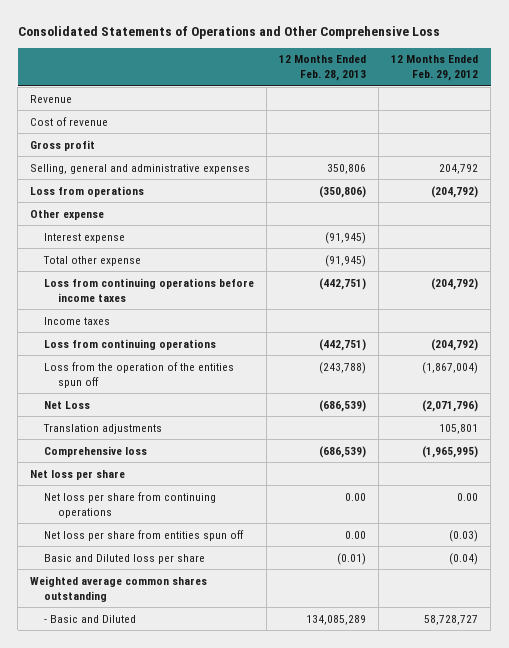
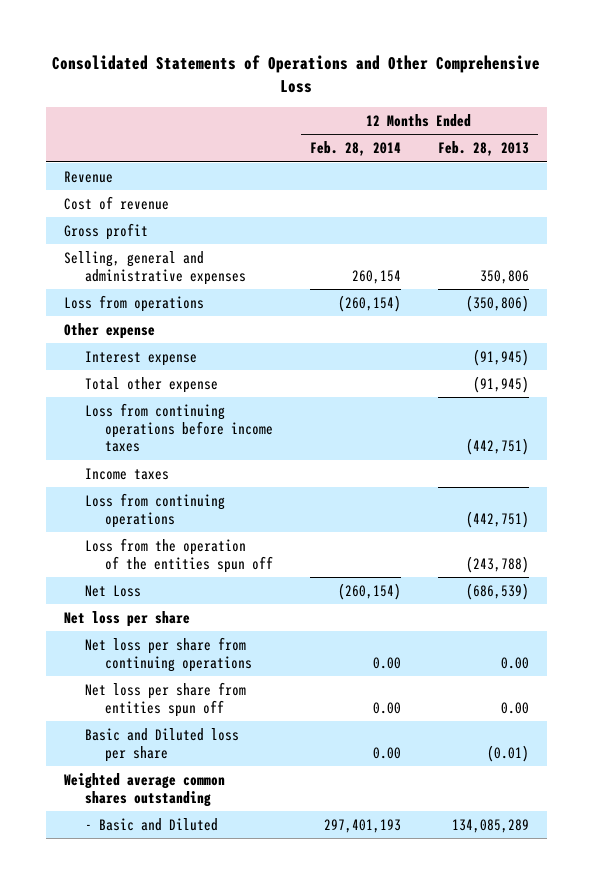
[391,55,479,82] 12 Months Ended Feb. 29, 2012 -> none
none -> [309,141,401,157] Feb. 28, 2014
[43,423,163,434] Translation adjustments -> none
[44,445,148,457] Comprehensive loss -> none

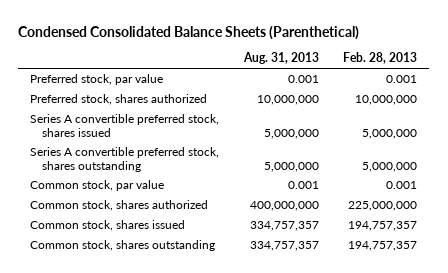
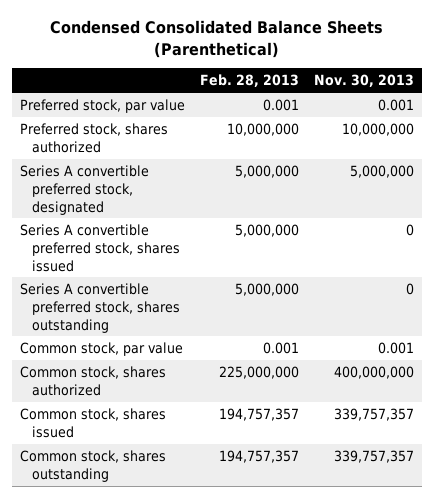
[242,52,319,65] Aug. 31, 2013 -> none
none -> [314,74,415,88] Nov. 30, 2013
none -> [19,164,149,215] Series A convertible preferred stock, designated

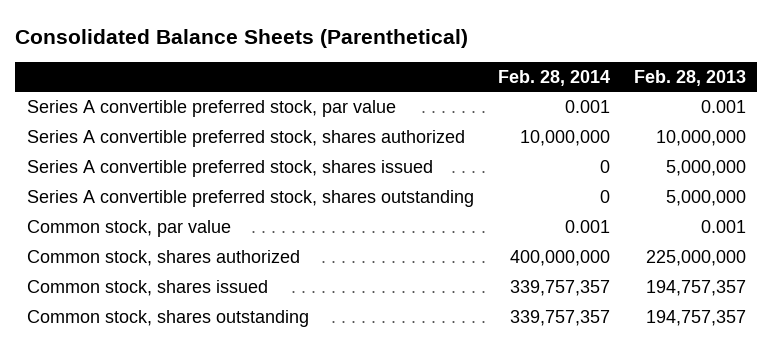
[49,20,383,58] Condensed Consolidated Balance Sheets (Parenthetical) -> [15,28,469,48] Consolidated Balance Sheets (Parenthetical)
[314,74,415,88] Nov. 30, 2013 -> none
none -> [497,69,610,86] Feb. 28, 2014
[19,164,149,215] Series A convertible preferred stock, designated -> none
[19,98,185,113] Preferred stock, par value -> [27,100,397,118] Series A convertible preferred stock, par value
[19,122,168,153] Preferred stock, shares authorized -> [27,130,466,148] Series A convertible preferred stock, shares authorized

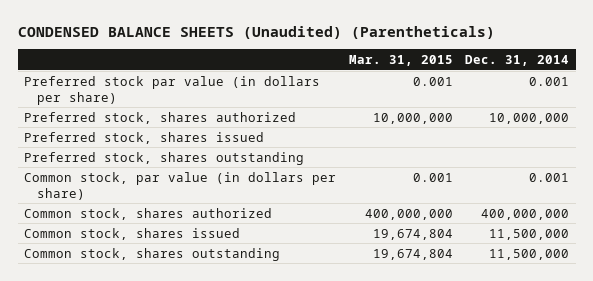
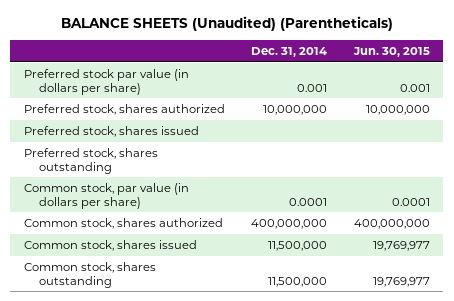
[17,25,495,39] CONDENSED BALANCE SHEETS (Unaudited) (Parentheticals) -> [60,16,393,32] BALANCE SHEETS (Unaudited) (Parentheticals)
[348,54,453,66] Mar. 31, 2015 -> none
none -> [353,46,431,57] Jun. 30, 2015
[529,172,570,182] 0.001 -> [289,197,328,206] 0.0001

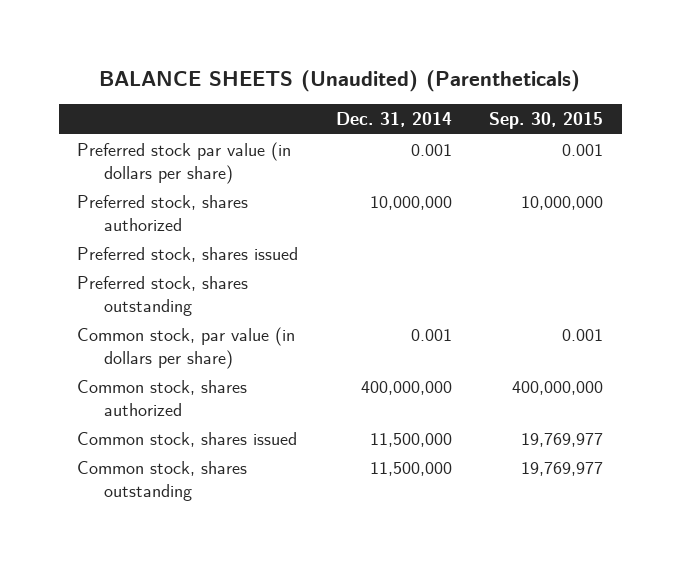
[353,46,431,57] Jun. 30, 2015 -> none
none -> [489,111,604,129] Sep. 30, 2015
[289,197,328,206] 0.0001 -> [410,328,452,341] 0.001

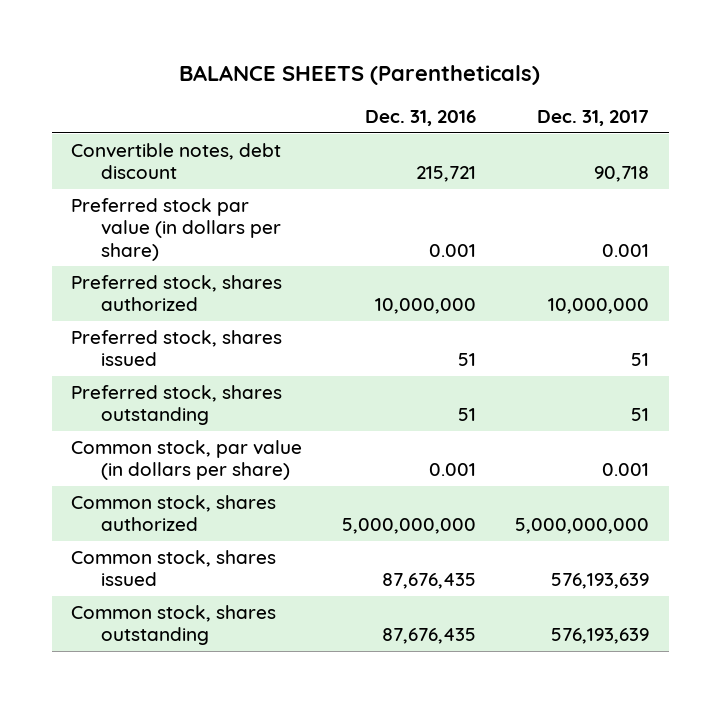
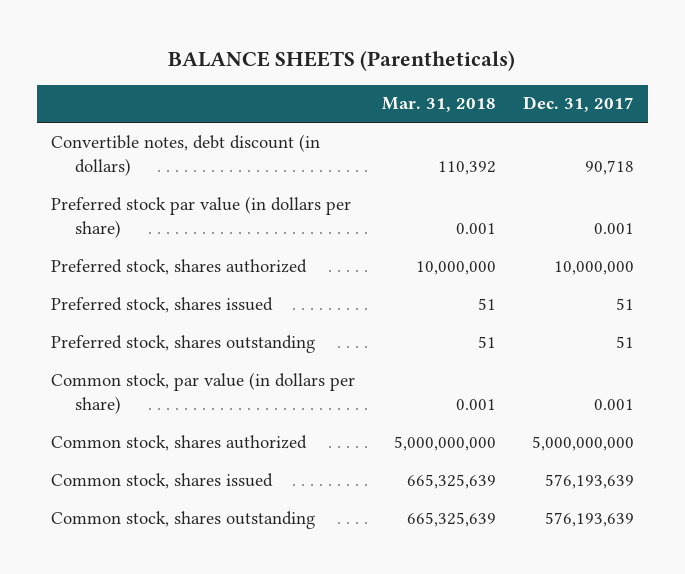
[364,110,476,127] Dec. 31, 2016 -> none
none -> [381,97,496,113] Mar. 31, 2018
[71,143,282,180] Convertible notes, debt discount -> [50,133,320,176] Convertible notes, debt discount (in dollars)

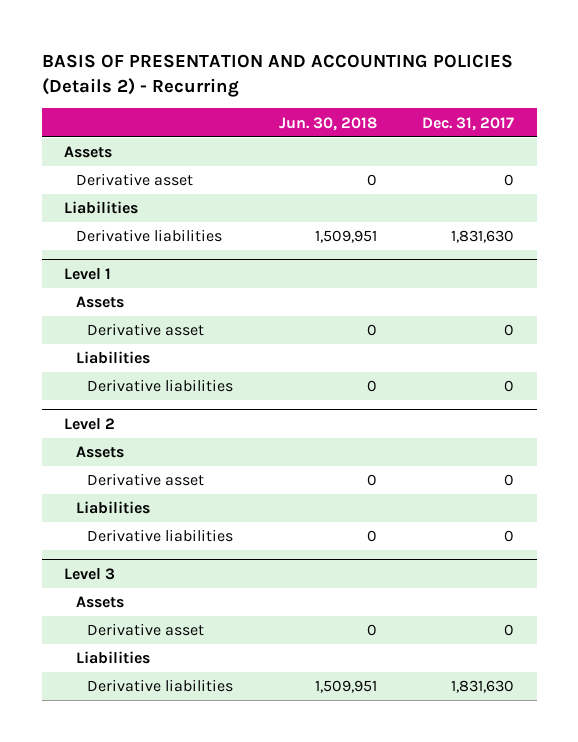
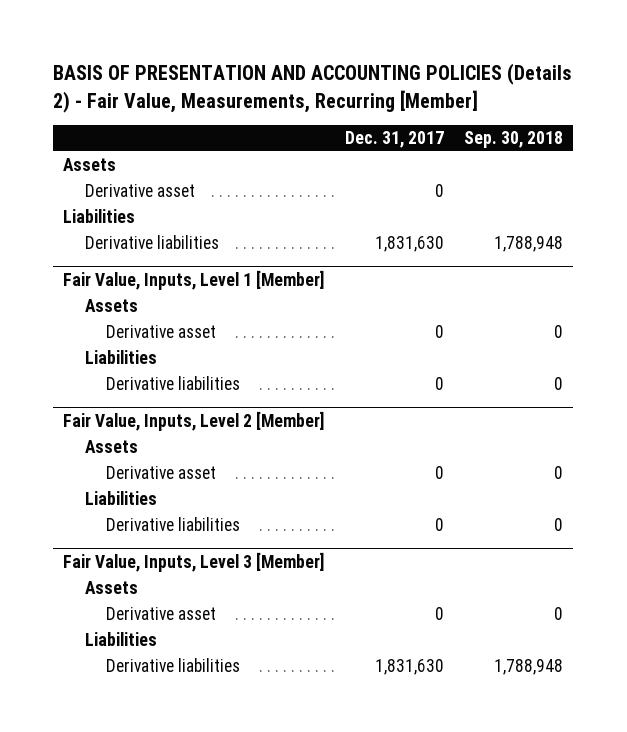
[41,53,513,98] BASIS OF PRESENTATION AND ACCOUNTING POLICIES (Details 2) - Recurring -> [53,63,573,113] BASIS OF PRESENTATION AND ACCOUNTING POLICIES (Details 2) - Fair Value, Measurements, Recurring [Member]
[278,116,377,131] Jun. 30, 2018 -> none
none -> [464,131,564,149] Sep. 30, 2018
[64,267,112,280] Level 1 -> [63,269,325,290] Fair Value, Inputs, Level 1 [Member]
[64,417,116,430] Level 2 -> [63,410,325,431] Fair Value, Inputs, Level 2 [Member]
[64,567,116,580] Level 3 -> [63,551,325,572] Fair Value, Inputs, Level 3 [Member]

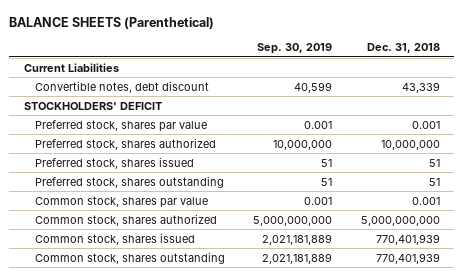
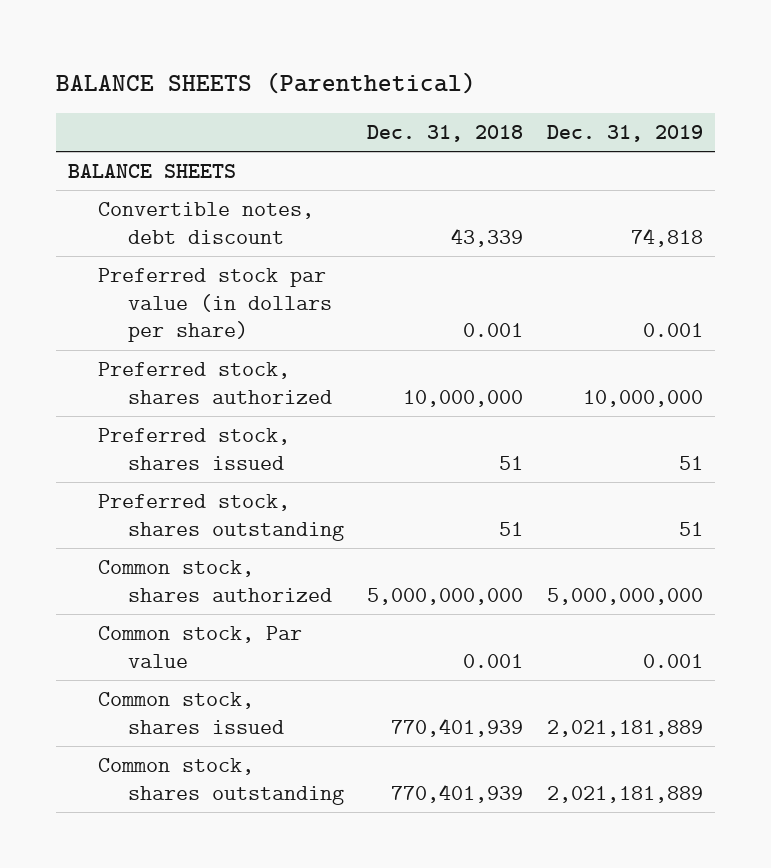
[257,43,333,55] Sep. 30, 2019 -> none
none -> [547,125,704,143] Dec. 31, 2019
[23,62,119,72] Current Liabilities -> none
none -> [68,163,237,178] BALANCE SHEETS
[23,101,162,110] STOCKHOLDERS' DEFICIT -> none
[34,119,207,132] Preferred stock, shares par value -> [97,267,332,343] Preferred stock par value (in dollars per share)
[34,195,208,208] Common stock, shares par value -> none
none -> [97,625,302,668] Common stock, Par value

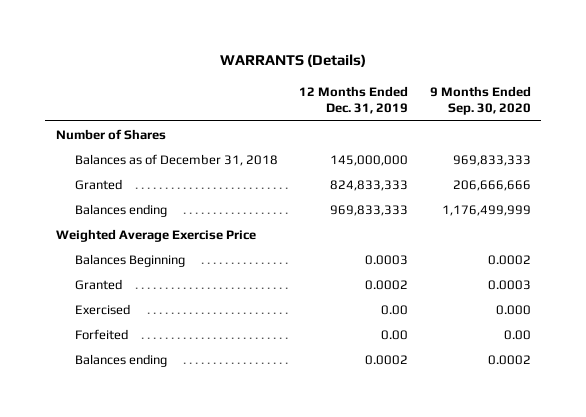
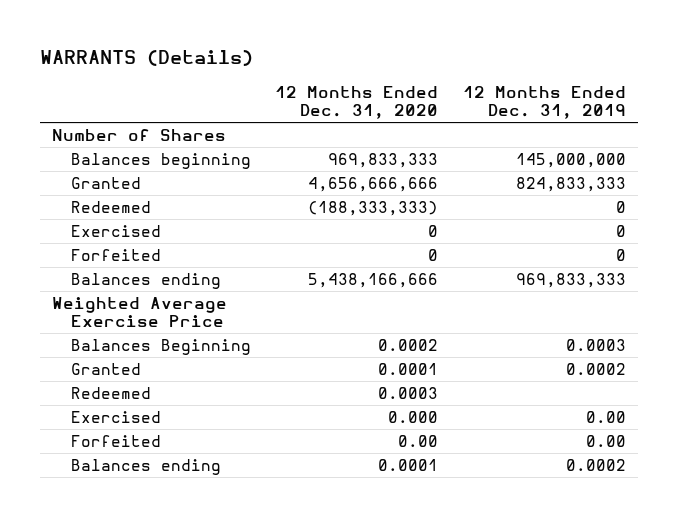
[429,85,531,116] 9 Months Ended Sep. 30, 2020 -> none
none -> [275,85,439,120] 12 Months Ended Dec. 31, 2020
[74,153,278,166] Balances as of December 31, 2018 -> [70,152,251,169] Balances beginning
none -> [70,200,151,213] Redeemed
none -> [70,224,161,237] Exercised
none -> [70,248,161,261] Forfeited
none -> [70,386,151,399] Redeemed

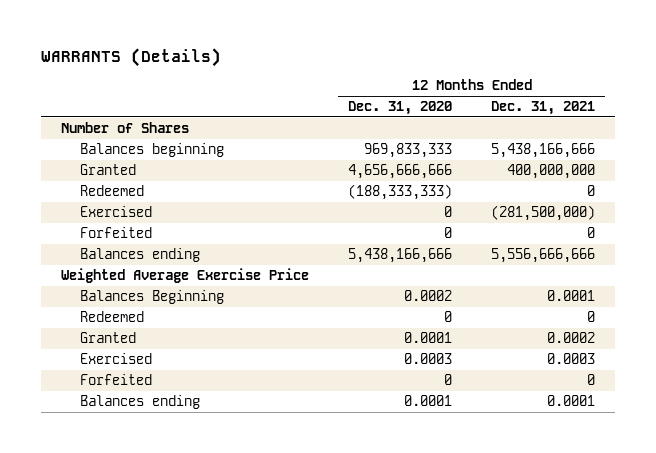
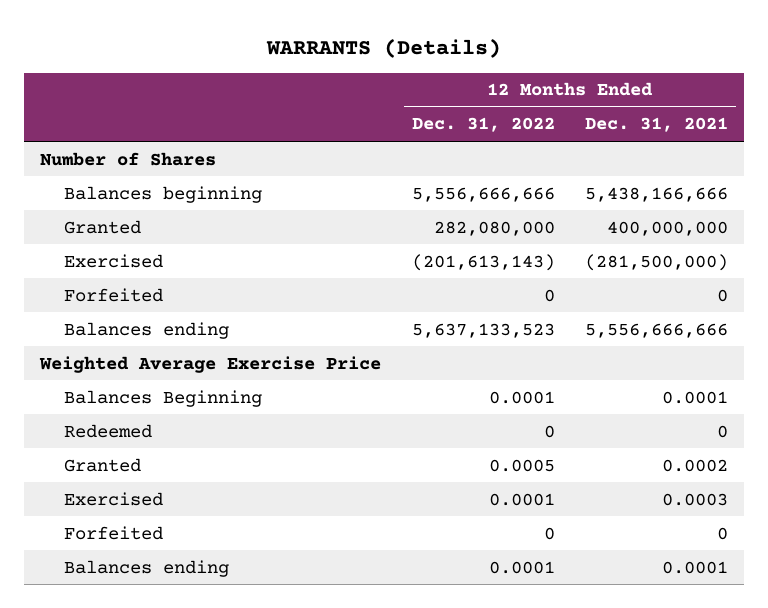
[347,101,452,116] Dec. 31, 2020 -> none
none -> [411,117,555,133] Dec. 31, 2022
[79,185,144,197] Redeemed -> none

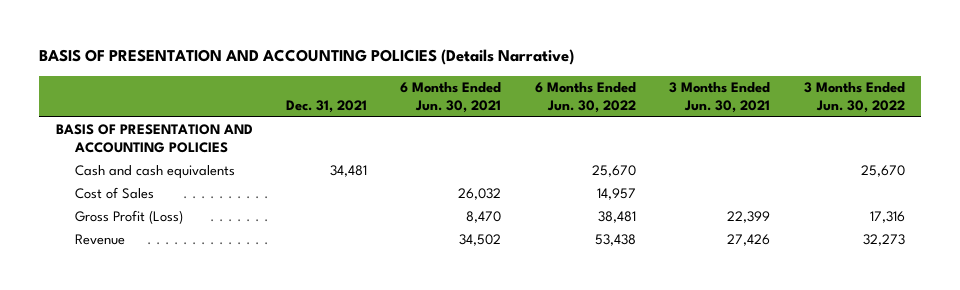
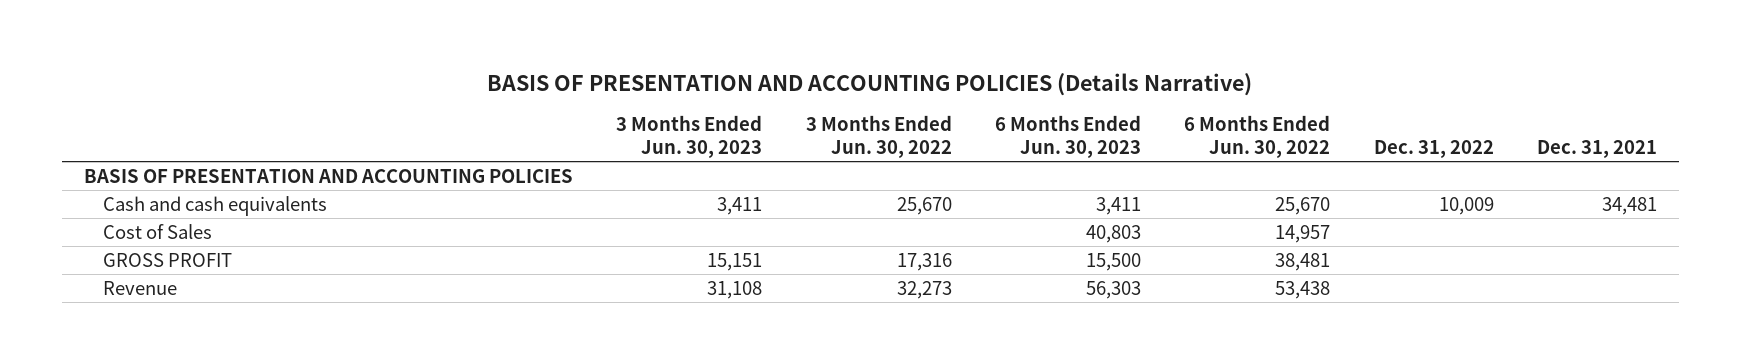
[400,82,502,114] 6 Months Ended Jun. 30, 2021 -> none
[669,82,771,114] 3 Months Ended Jun. 30, 2021 -> none
none -> [616,114,763,158] 3 Months Ended Jun. 30, 2023
none -> [994,114,1141,158] 6 Months Ended Jun. 30, 2023
none -> [1373,139,1494,158] Dec. 31, 2022
[75,210,184,225] Gross Profit (Loss) -> [102,253,232,268] GROSS PROFIT

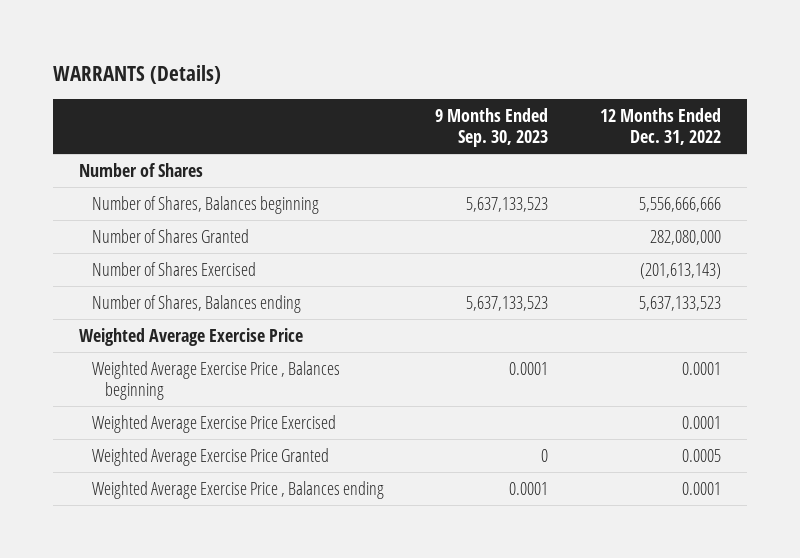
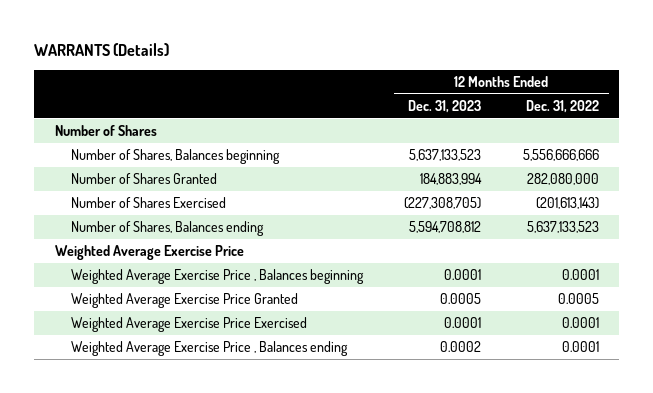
[435,108,549,148] 9 Months Ended Sep. 30, 2023 -> none
none -> [408,99,482,113] Dec. 31, 2023
[91,414,336,433] Weighted Average Exercise Price Exercised -> [70,317,307,333] Weighted Average Exercise Price Exercised

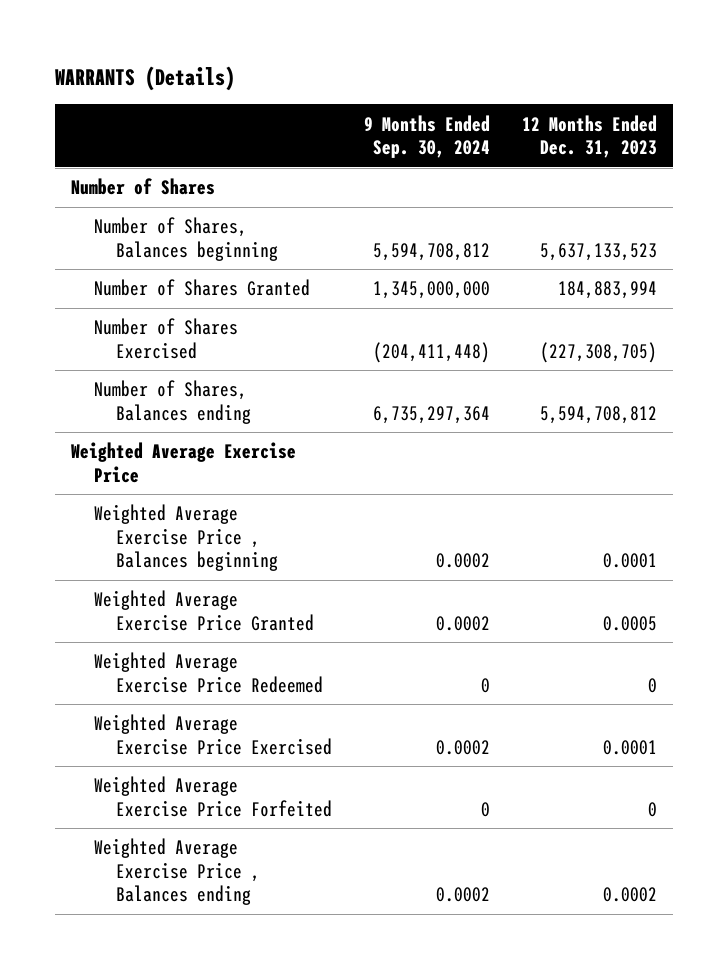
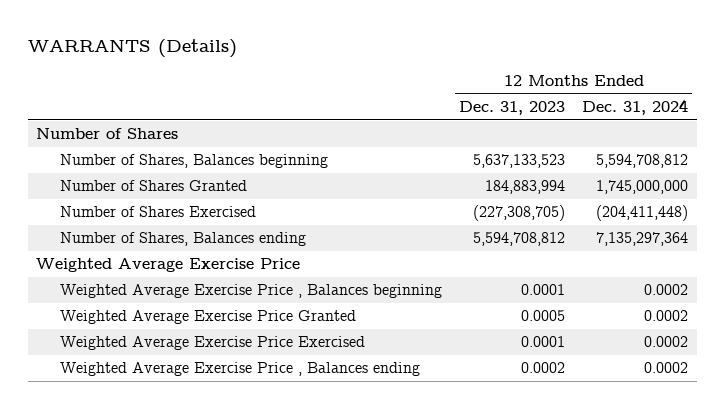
[364,114,491,159] 9 Months Ended Sep. 30, 2024 -> none
none -> [582,99,689,116] Dec. 31, 2024
[93,652,324,693] Weighted Average Exercise Price Redeemed -> none
[93,776,333,817] Weighted Average Exercise Price Forfeited -> none

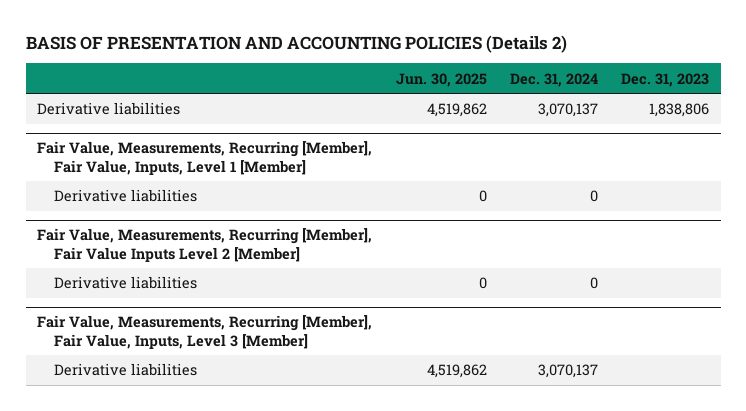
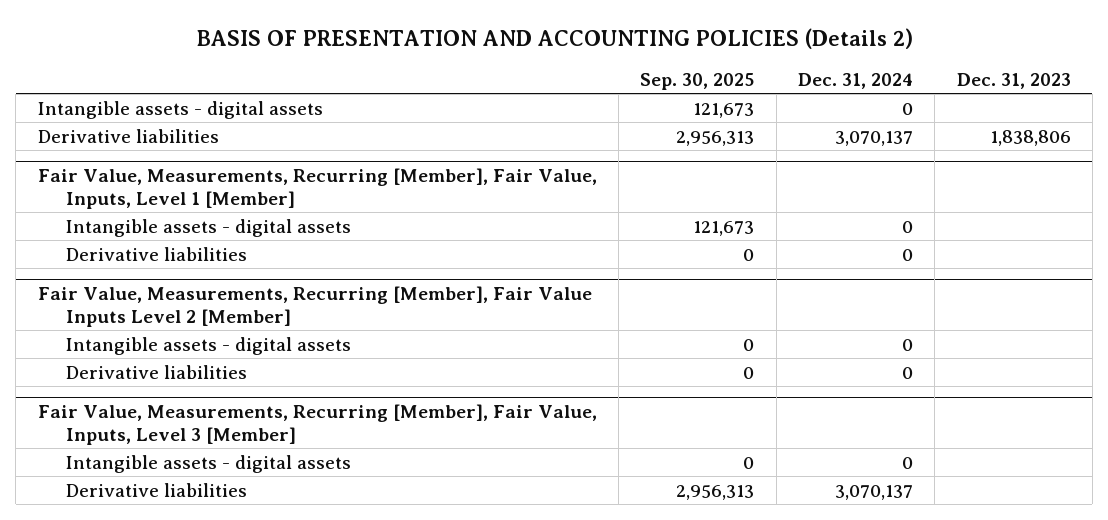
[395,72,487,87] Jun. 30, 2025 -> none
none -> [640,72,755,90] Sep. 30, 2025
none -> [37,100,323,119] Intangible assets - digital assets
none -> [65,218,351,237] Intangible assets - digital assets
none -> [65,336,351,355] Intangible assets - digital assets
none -> [65,454,351,473] Intangible assets - digital assets

